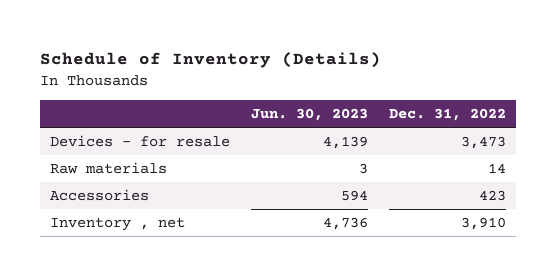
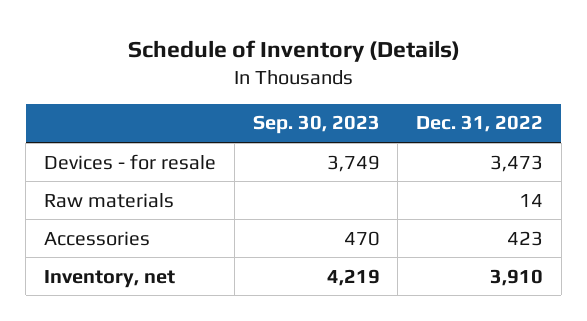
[250,108,368,122] Jun. 30, 2023 -> none
none -> [252,115,380,135] Sep. 30, 2023
[50,217,186,232] Inventory , net -> [44,269,176,288] Inventory, net

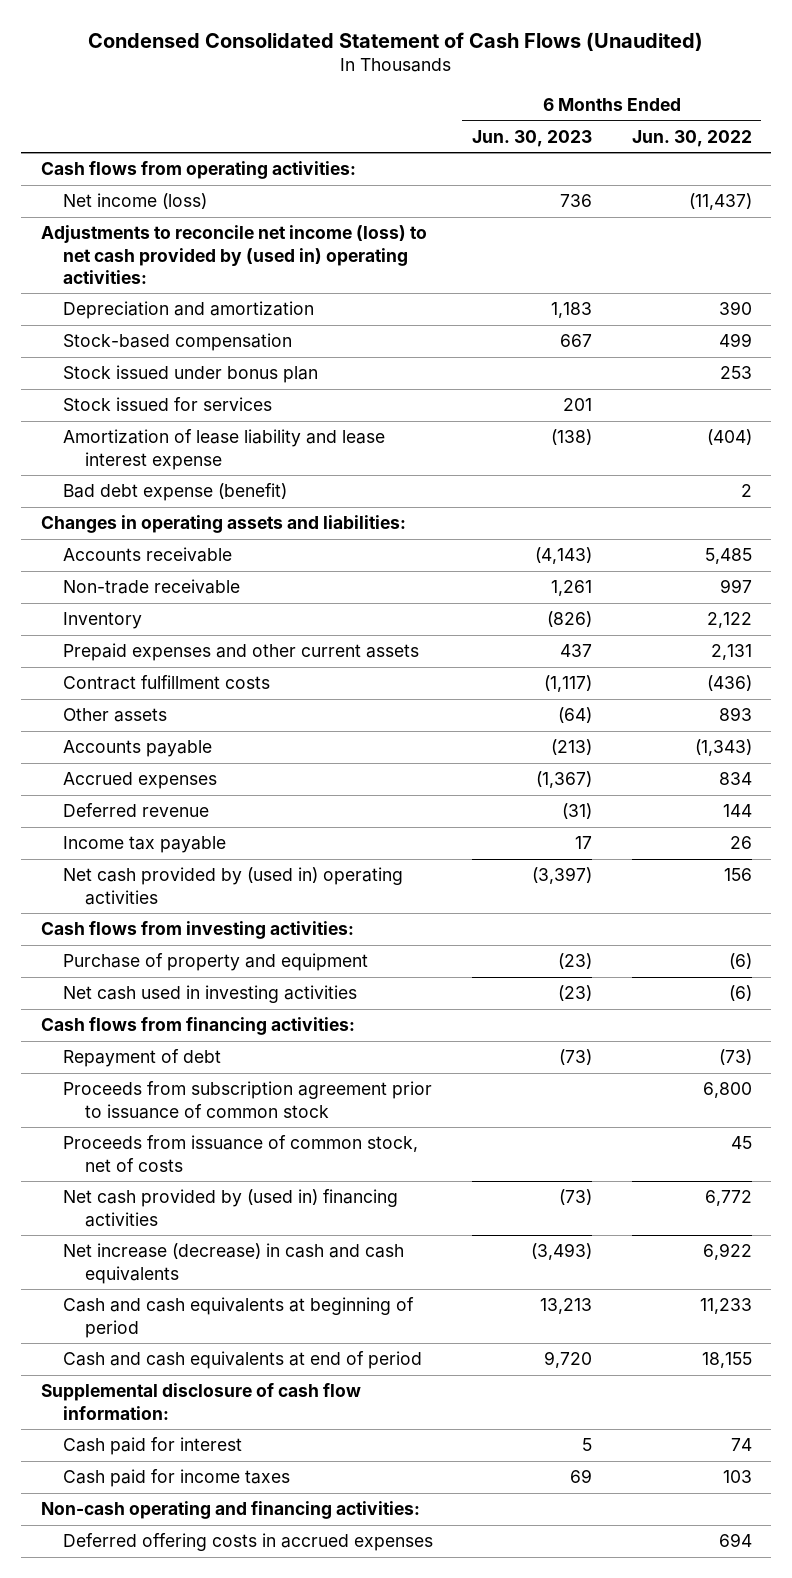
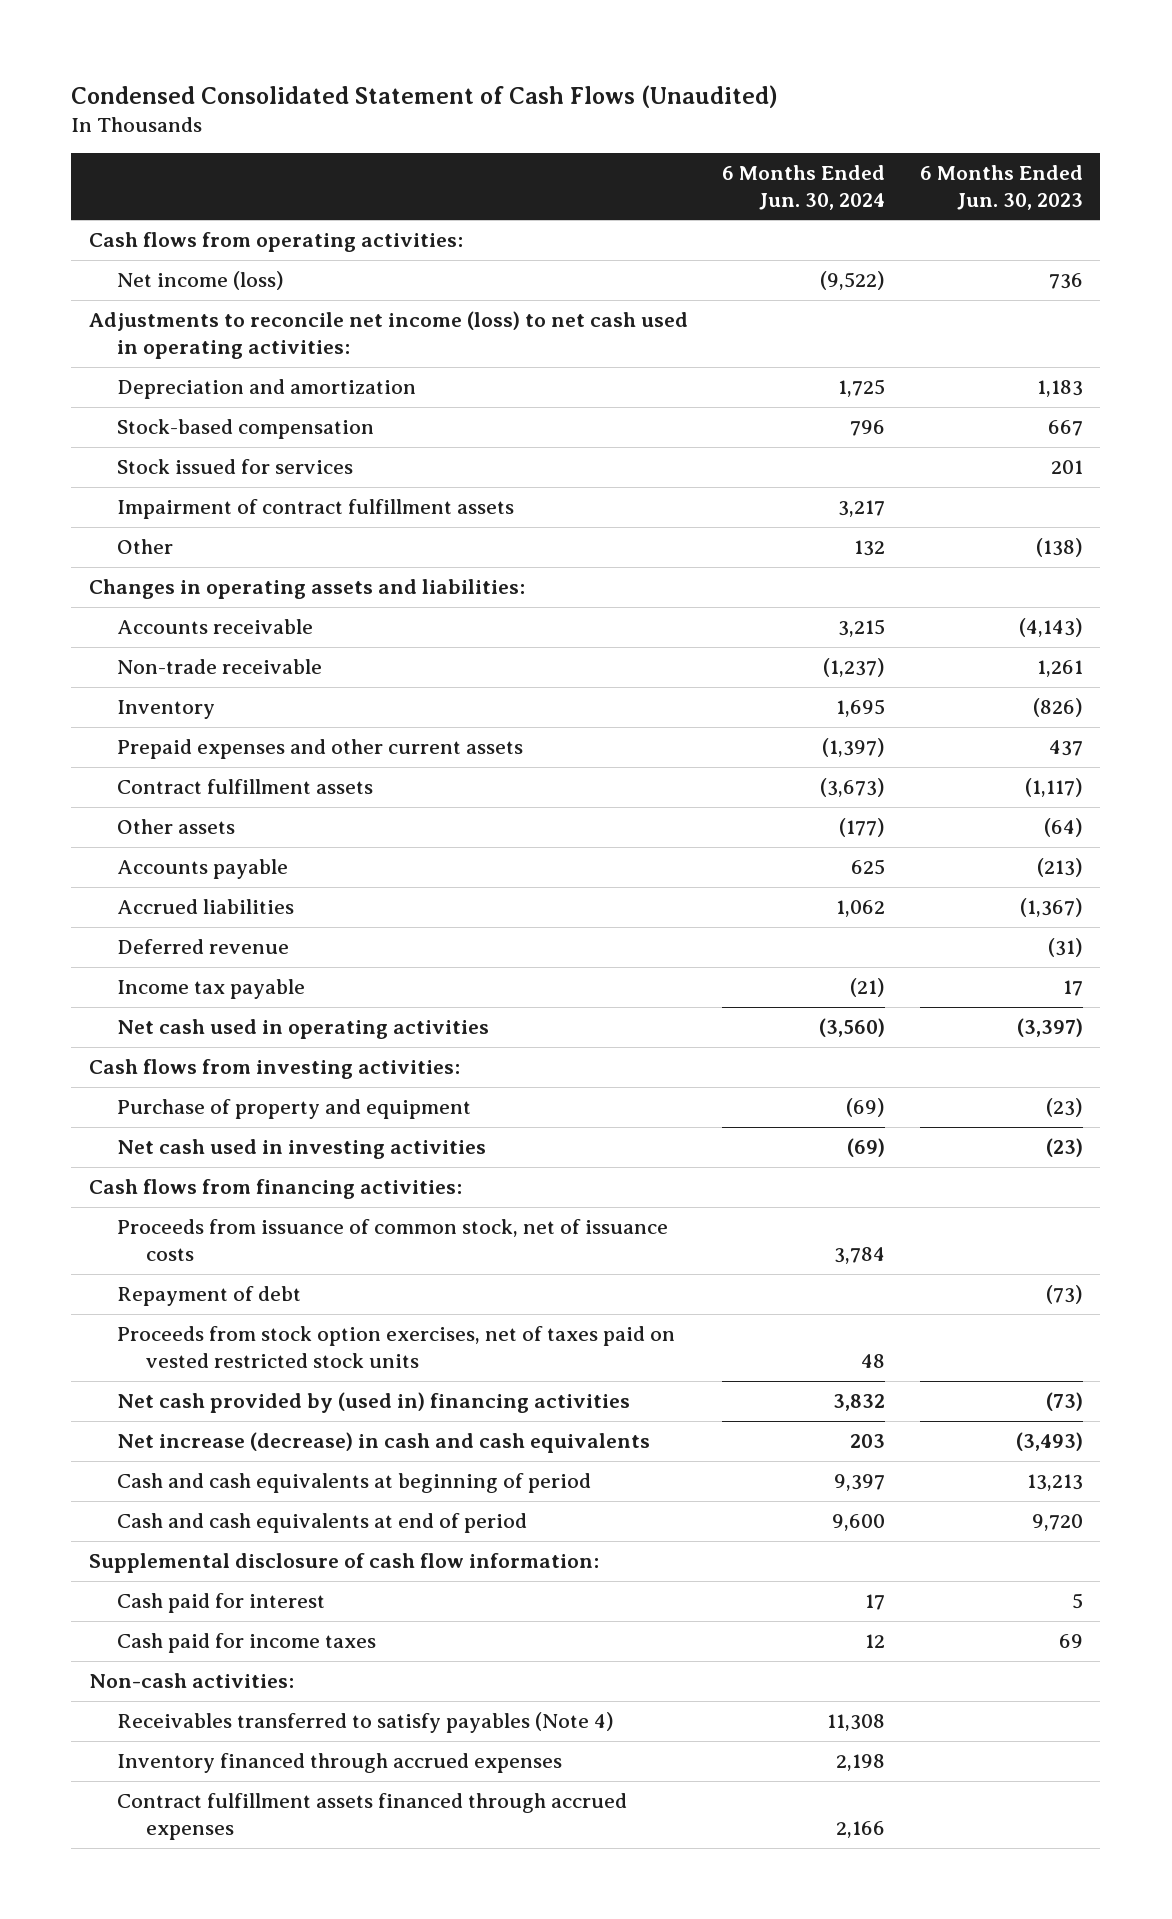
[631,129,752,147] Jun. 30, 2022 -> none
none -> [722,165,886,210] 6 Months Ended Jun. 30, 2024
[40,225,427,284] Adjustments to reconcile net income (loss) to net cash provided by (used in) operating activities: -> [88,311,688,359] Adjustments to reconcile net income (loss) to net cash used in operating activities:
[63,365,319,384] Stock issued under bonus plan -> none
[63,483,288,502] Bad debt expense (benefit) -> none
none -> [117,499,515,520] Impairment of contract fulfillment assets
[63,429,386,470] Amortization of lease liability and lease interest expense -> [117,539,174,555] Other
[63,675,271,691] Contract fulfillment costs -> [117,779,374,795] Contract fulfillment assets
[63,772,218,790] Accrued expenses -> [117,899,295,915] Accrued liabilities
[63,867,404,905] Net cash provided by (used in) operating activities -> [117,1019,490,1040] Net cash used in operating activities
none -> [117,1219,669,1261] Proceeds from issuance of common stock, net of issuance costs
[63,1081,433,1119] Proceeds from subscription agreement prior to issuance of common stock -> none
[63,1135,419,1172] Proceeds from issuance of common stock, net of costs -> none
none -> [117,1326,676,1368] Proceeds from stock option exercises, net of taxes paid on vested restricted stock units
[63,1533,434,1552] Deferred offering costs in accrued expenses -> none
[40,1501,420,1520] Non-cash operating and financing activities: -> [88,1673,294,1689] Non-cash activities:
none -> [117,1712,615,1734] Receivables transferred to satisfy payables (Note 4)
none -> [117,1753,563,1774] Inventory financed through accrued expenses
none -> [117,1793,628,1840] Contract fulfillment assets financed through accrued expenses

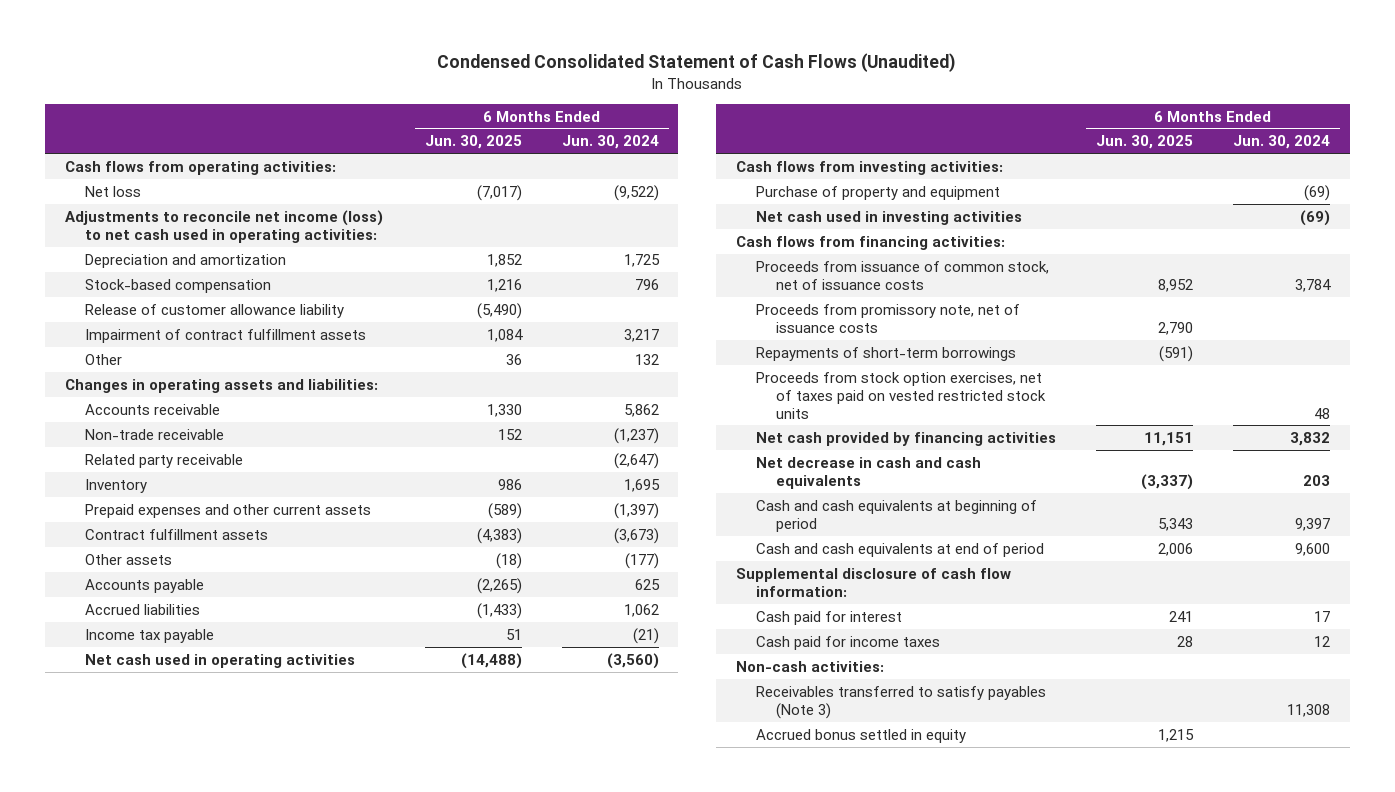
[920,165,1084,210] 6 Months Ended Jun. 30, 2023 -> none
none -> [424,135,522,150] Jun. 30, 2025
[117,271,285,291] Net income (loss) -> [84,185,141,197] Net loss
[117,459,354,475] Stock issued for services -> none
none -> [84,303,344,318] Release of customer allowance liability
[838,619,886,638] 3,215 -> [623,403,659,417] 5,862
none -> [84,453,243,468] Related party receivable
[117,939,290,955] Deferred revenue -> none
[117,1286,302,1307] Repayment of debt -> none
none -> [756,303,1021,333] Proceeds from promissory note, net of issuance costs
none -> [756,346,1017,361] Repayments of short-term borrowings
[117,1392,631,1414] Net cash provided by (used in) financing activities -> [756,431,1057,446] Net cash provided by financing activities
[117,1432,651,1454] Net increase (decrease) in cash and cash equivalents -> [756,456,982,489] Net decrease in cash and cash equivalents
[117,1753,563,1774] Inventory financed through accrued expenses -> none
[117,1793,628,1840] Contract fulfillment assets financed through accrued expenses -> none
[117,1712,615,1734] Receivables transferred to satisfy payables (Note 4) -> [756,685,1047,719] Receivables transferred to satisfy payables (Note 3)
none -> [756,728,967,743] Accrued bonus settled in equity

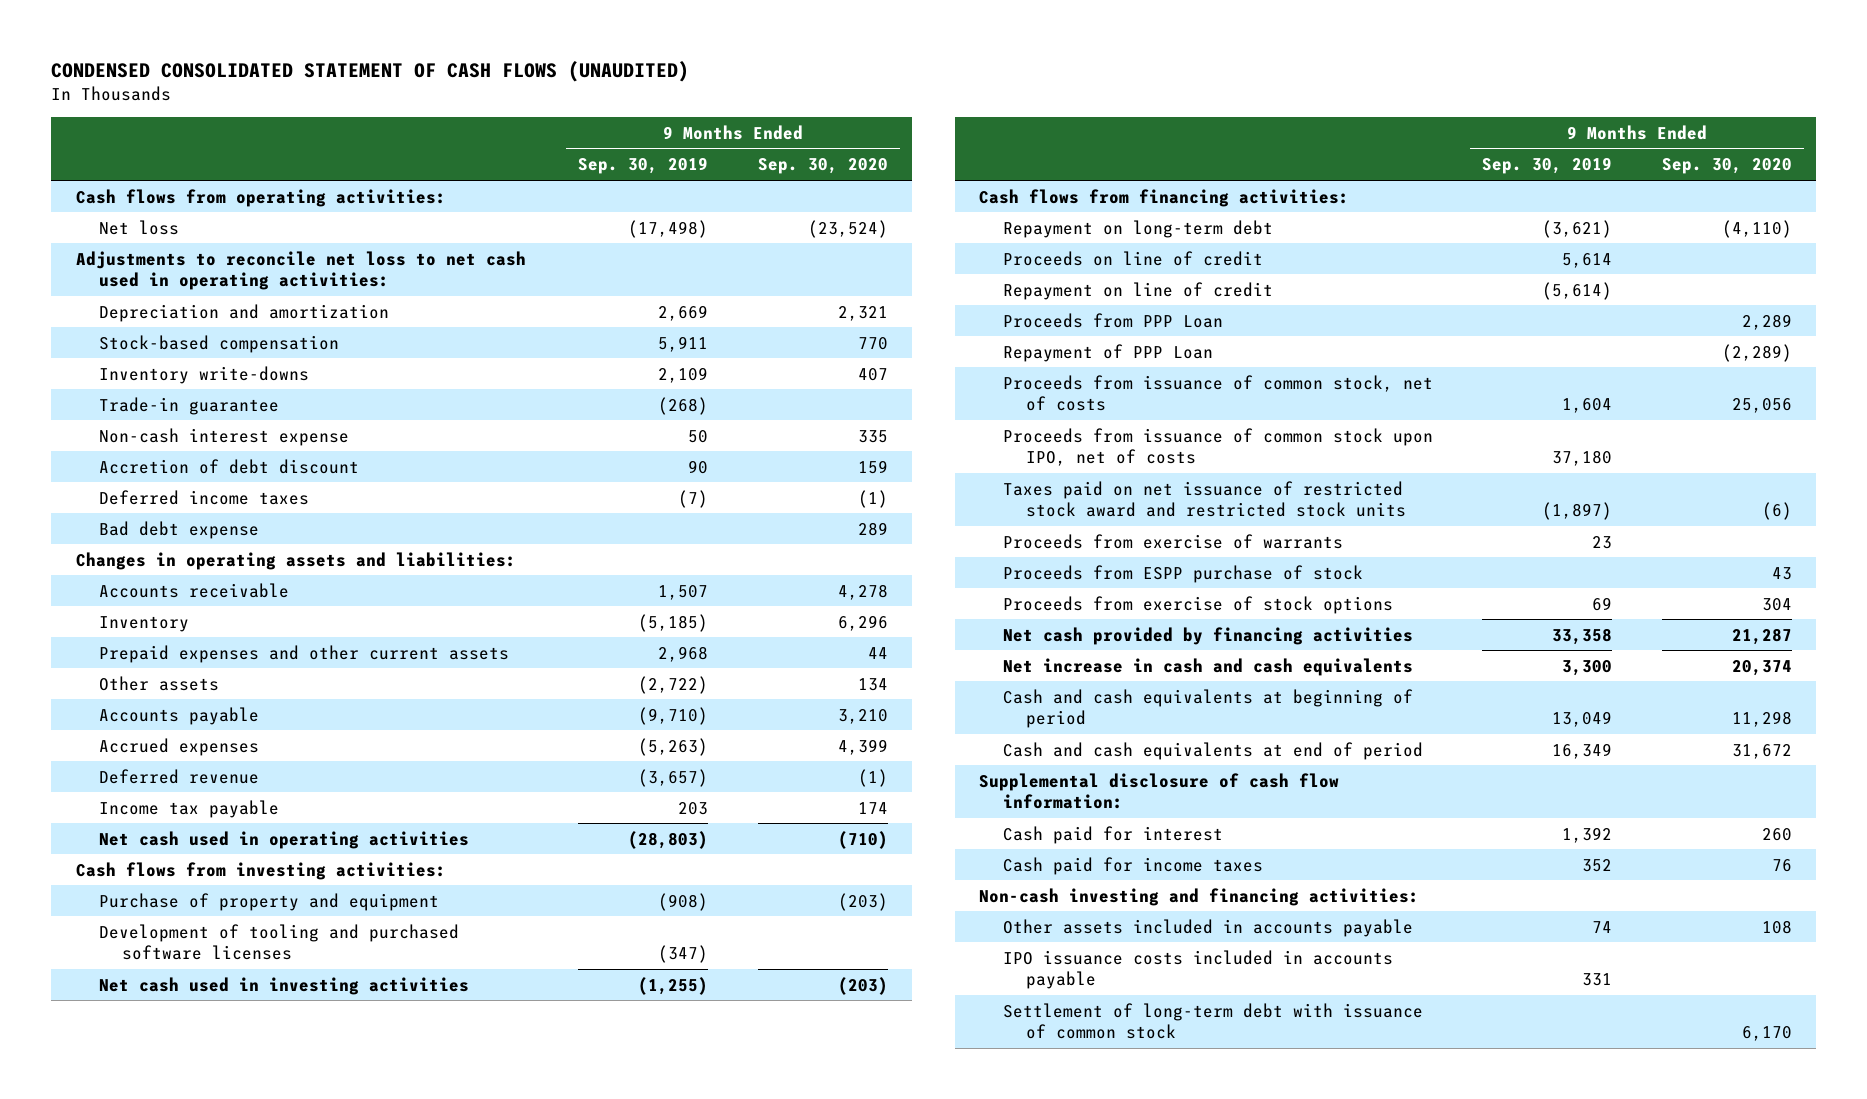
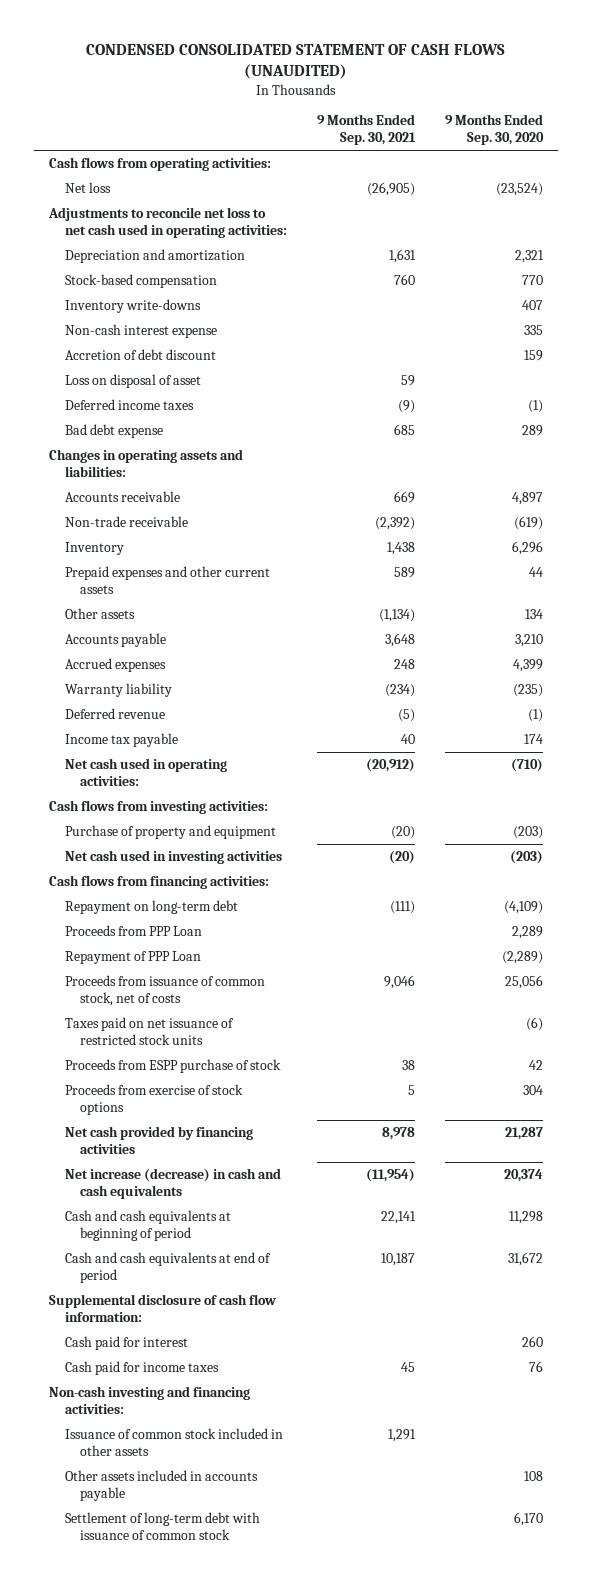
[578,157,709,175] Sep. 30, 2019 -> none
none -> [316,114,416,146] 9 Months Ended Sep. 30, 2021
[98,396,279,415] Trade-in guarantee -> none
none -> [64,373,201,388] Loss on disposal of asset
[837,583,888,600] 4,278 -> [511,491,543,505] 4,897
none -> [64,515,188,527] Non-trade receivable
none -> [64,682,172,697] Warranty liability
[98,830,469,849] Net cash used in operating activities -> [64,757,227,787] Net cash used in operating activities:
[98,923,459,960] Development of tooling and purchased software licenses -> none
[1002,250,1263,266] Proceeds on line of credit -> none
[1002,281,1273,300] Repayment on line of credit -> none
[1721,219,1792,238] (4,110) -> [503,900,543,914] (4,109)
[1002,427,1433,466] Proceeds from issuance of common stock upon IPO, net of costs -> none
[1002,533,1343,549] Proceeds from exercise of warrants -> none
[1002,480,1407,517] Taxes paid on net issuance of restricted stock award and restricted stock units -> [64,1016,234,1046] Taxes paid on net issuance of restricted stock units
[1771,566,1792,580] 43 -> [528,1059,543,1070] 42
[1002,657,1413,676] Net increase in cash and cash equivalents -> [64,1167,281,1200] Net increase (decrease) in cash and cash equivalents
none -> [64,1427,283,1457] Issuance of common stock included in other assets
[1002,949,1393,989] IPO issuance costs included in accounts payable -> none

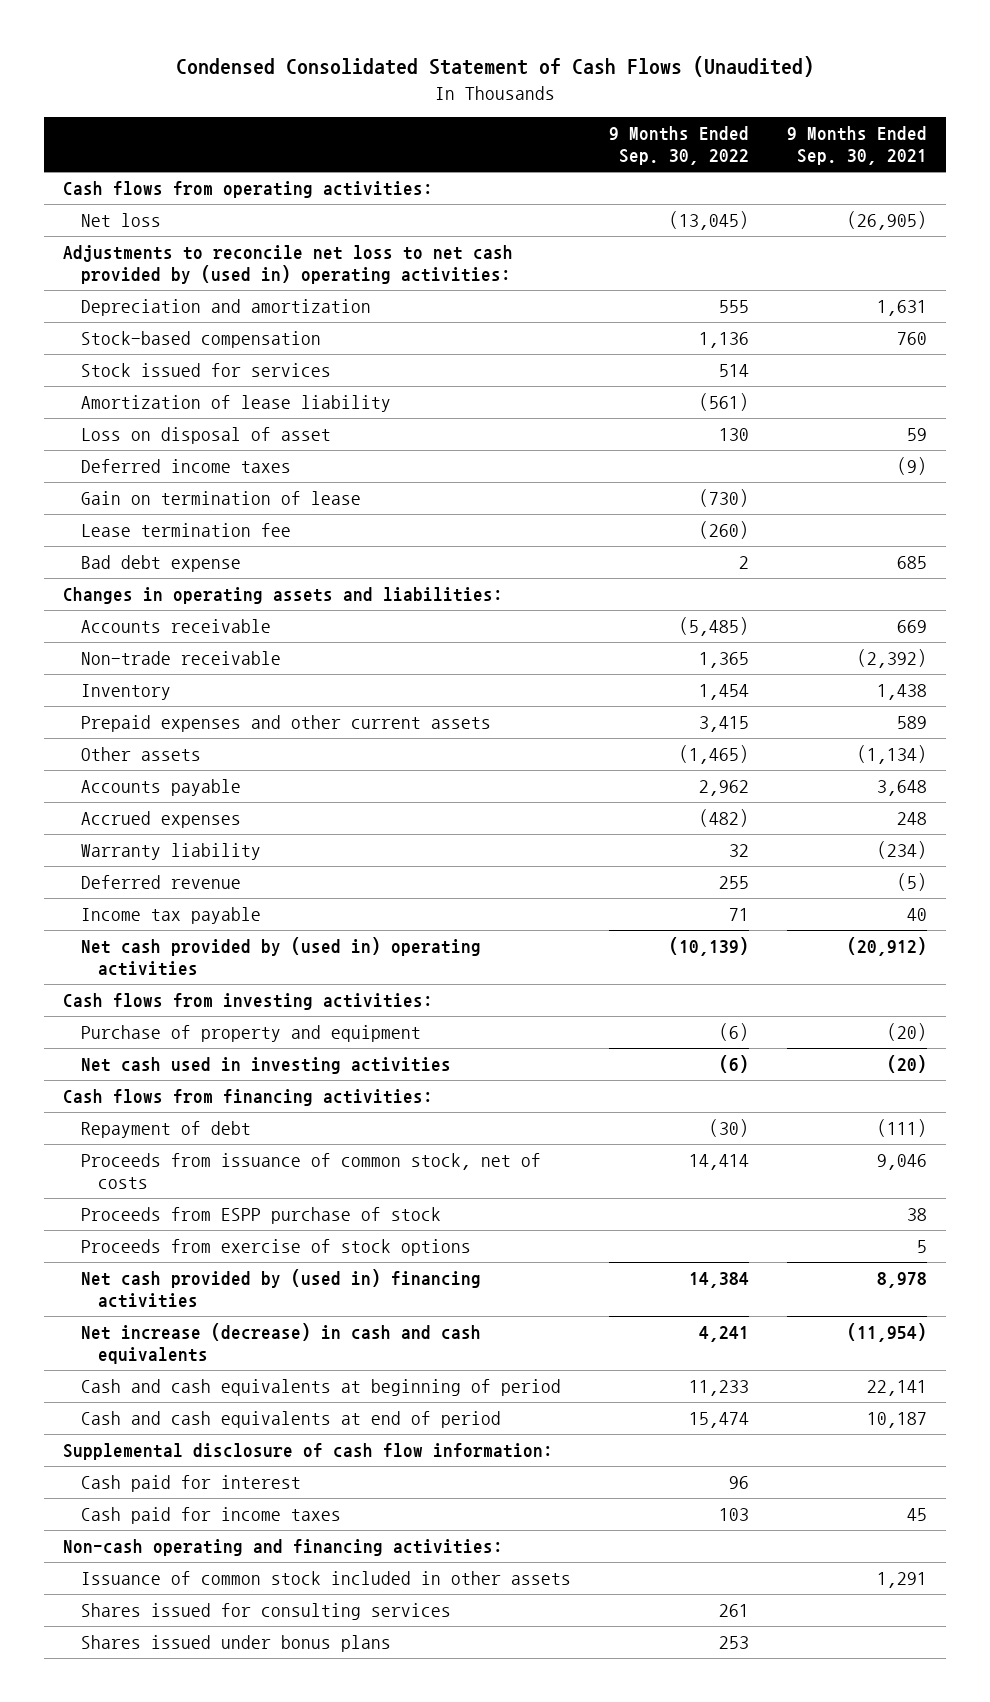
[85,44,505,80] CONDENSED CONSOLIDATED STATEMENT OF CASH FLOWS (UNAUDITED) -> [176,56,815,78] Condensed Consolidated Statement of Cash Flows (Unaudited)
[444,114,544,146] 9 Months Ended Sep. 30, 2020 -> none
none -> [608,126,749,166] 9 Months Ended Sep. 30, 2022
[48,206,287,239] Adjustments to reconcile net loss to net cash used in operating activities: -> [63,244,514,285] Adjustments to reconcile net loss to net cash provided by (used in) operating activities:
[64,298,201,313] Inventory write-downs -> none
[64,323,217,338] Non-cash interest expense -> none
[64,348,216,360] Accretion of debt discount -> none
none -> [80,362,331,377] Stock issued for services
none -> [80,394,391,412] Amortization of lease liability
none -> [80,490,361,505] Gain on termination of lease
none -> [80,522,291,537] Lease termination fee
[64,757,227,787] Net cash used in operating activities: -> [80,936,481,977] Net cash provided by (used in) operating activities
[64,924,202,936] Proceeds from PPP Loan -> none
[64,950,201,964] Repayment of PPP Loan -> none
[64,899,238,914] Repayment on long-term debt -> [80,1120,251,1138] Repayment of debt
[64,1016,234,1046] Taxes paid on net issuance of restricted stock units -> none
[64,1125,253,1155] Net cash provided by financing activities -> [80,1268,481,1309] Net cash provided by (used in) financing activities
[49,1385,251,1415] Non-cash investing and financing activities: -> [63,1538,504,1556] Non-cash operating and financing activities:
[64,1469,258,1502] Other assets included in accounts payable -> none
[64,1511,260,1541] Settlement of long-term debt with issuance of common stock -> none
none -> [80,1602,451,1620] Shares issued for consulting services
none -> [80,1634,391,1652] Shares issued under bonus plans

